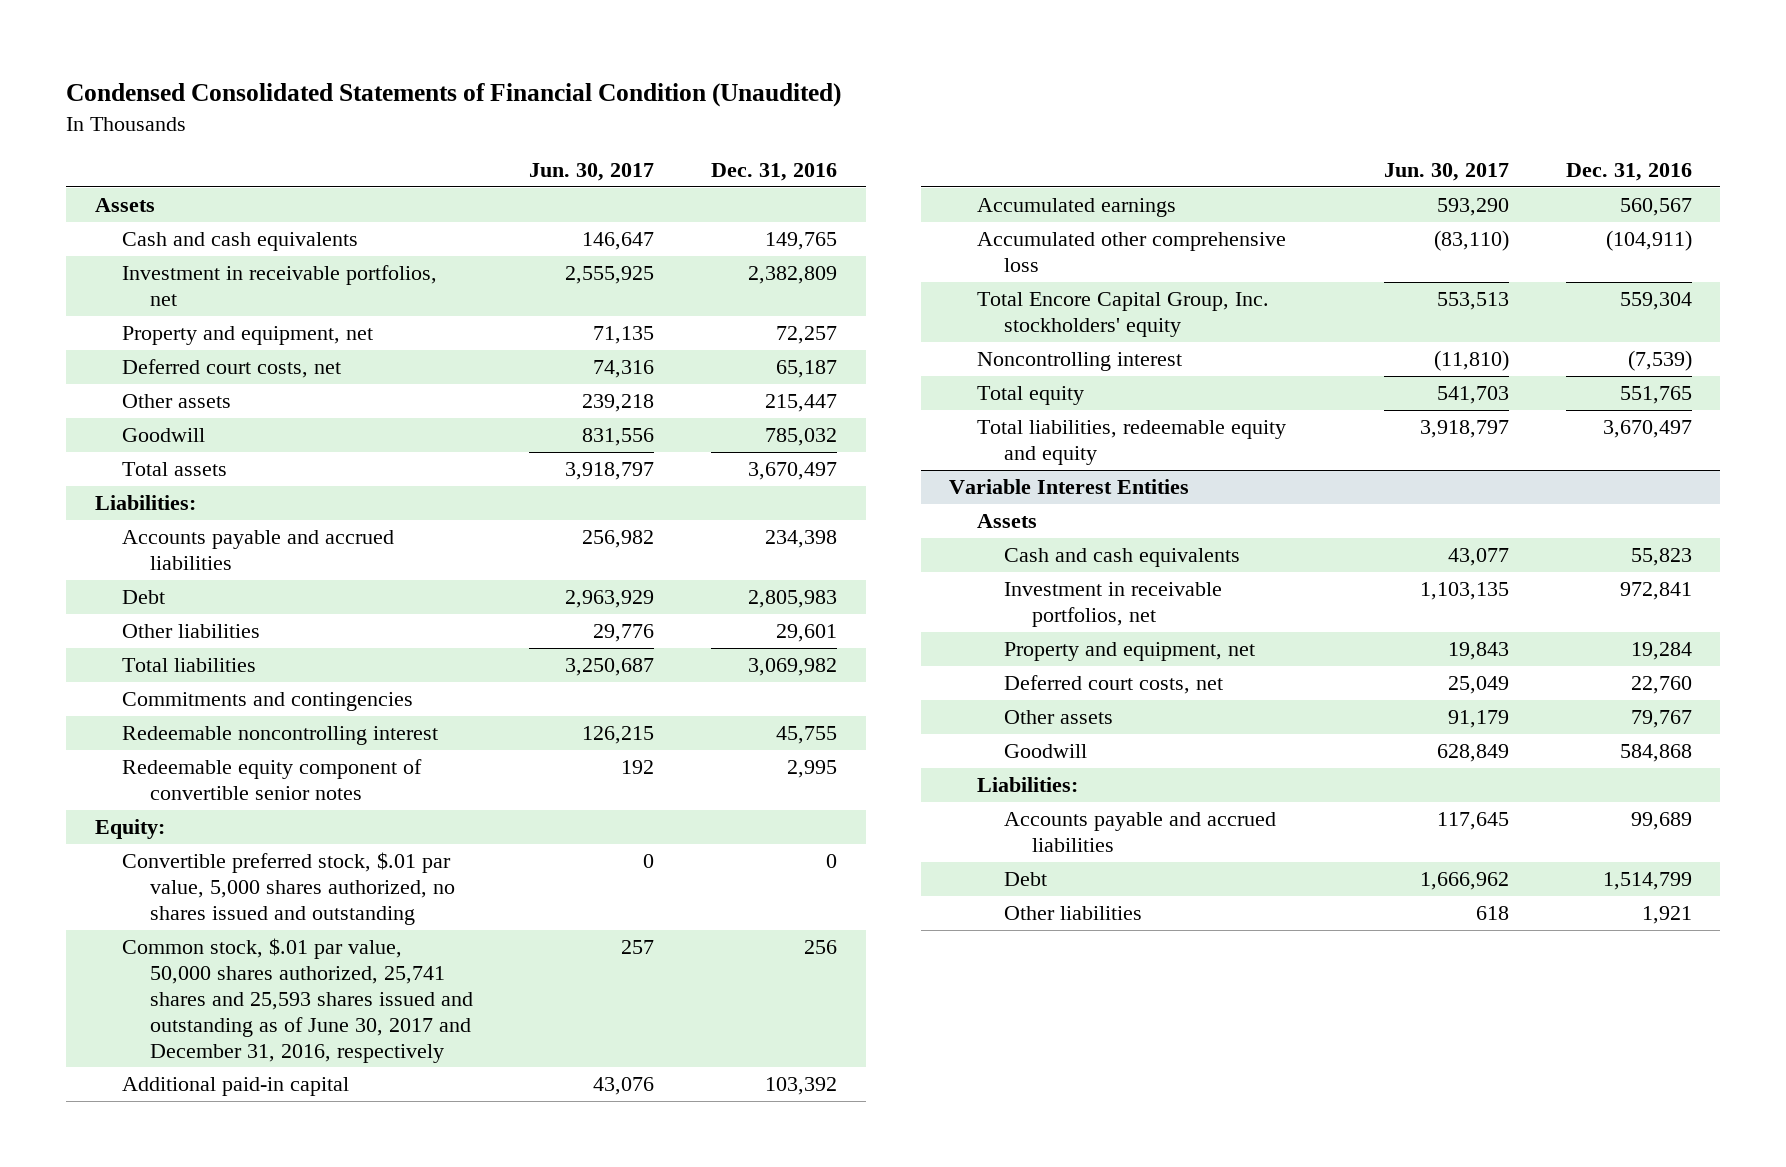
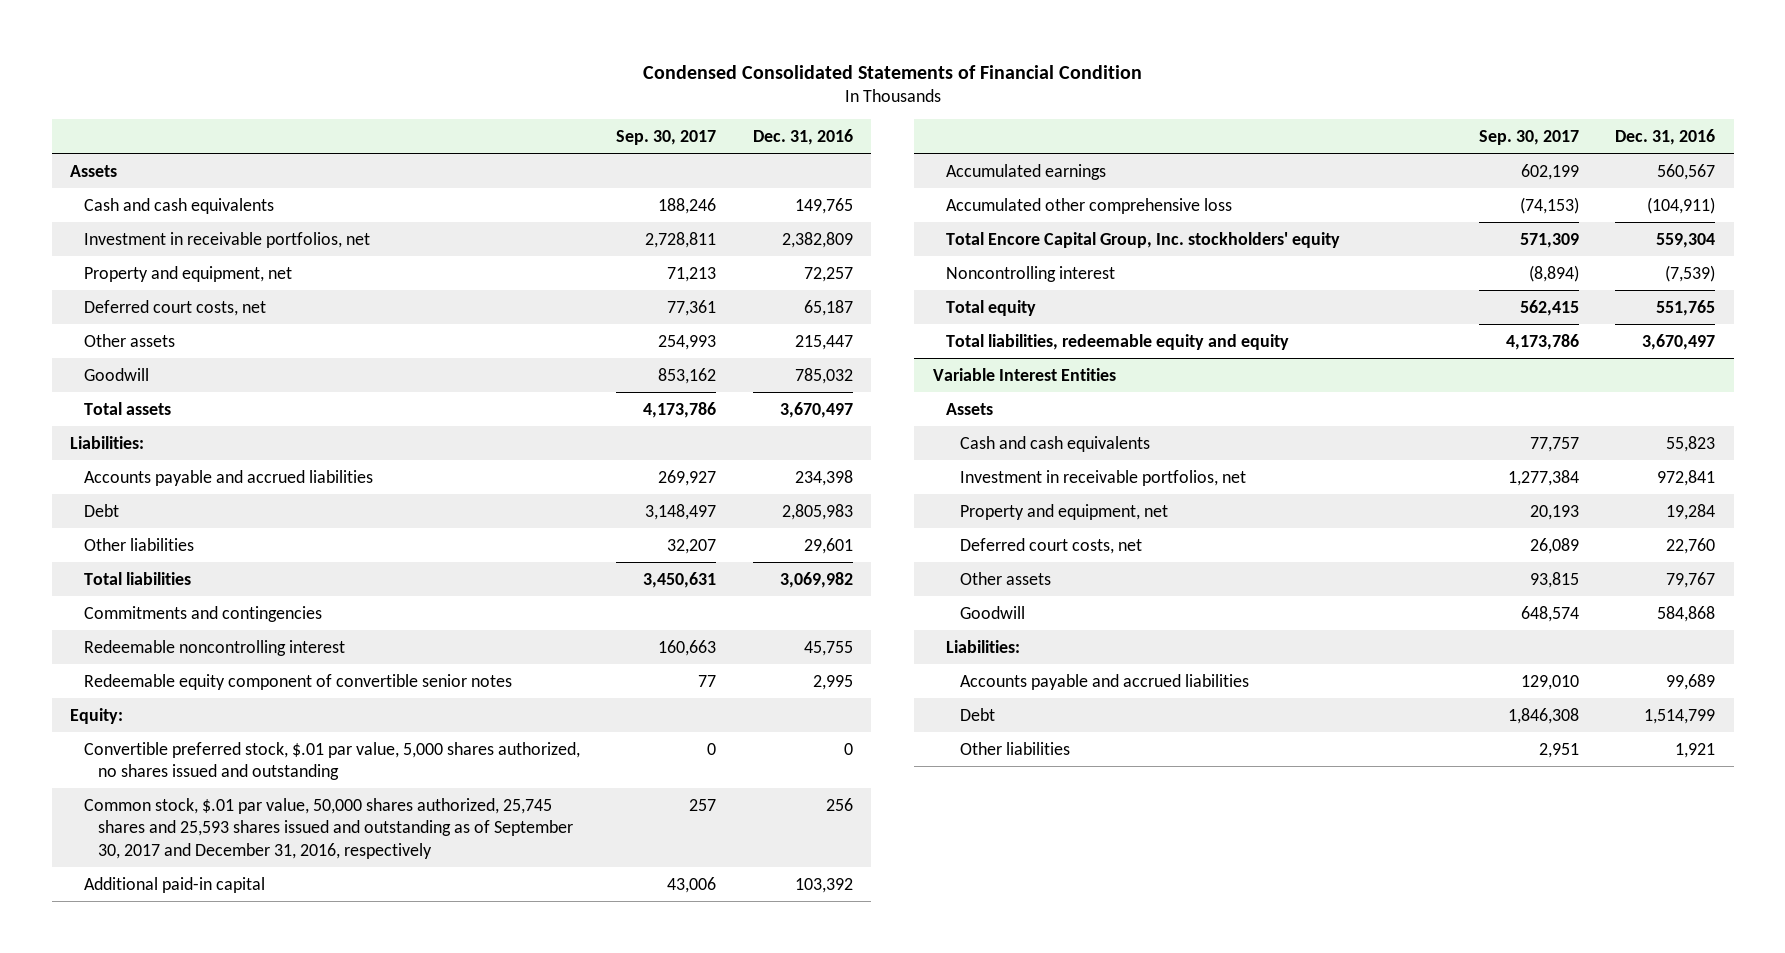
[66,82,842,107] Condensed Consolidated Statements of Financial Condition (Unaudited) -> [642,64,1142,79] Condensed Consolidated Statements of Financial Condition
[529,162,655,181] Jun. 30, 2017 -> none
none -> [616,130,717,146] Sep. 30, 2017
[122,938,473,1063] Common stock, $.01 par value, 50,000 shares authorized, 25,741 shares and 25,593 shares issued and outstanding as of June 30, 2017 and December 31, 2016, respectively -> [83,797,573,859] Common stock, $.01 par value, 50,000 shares authorized, 25,745 shares and 25,593 shares issued and outstanding as of September 30, 2017 and December 31, 2016, respectively

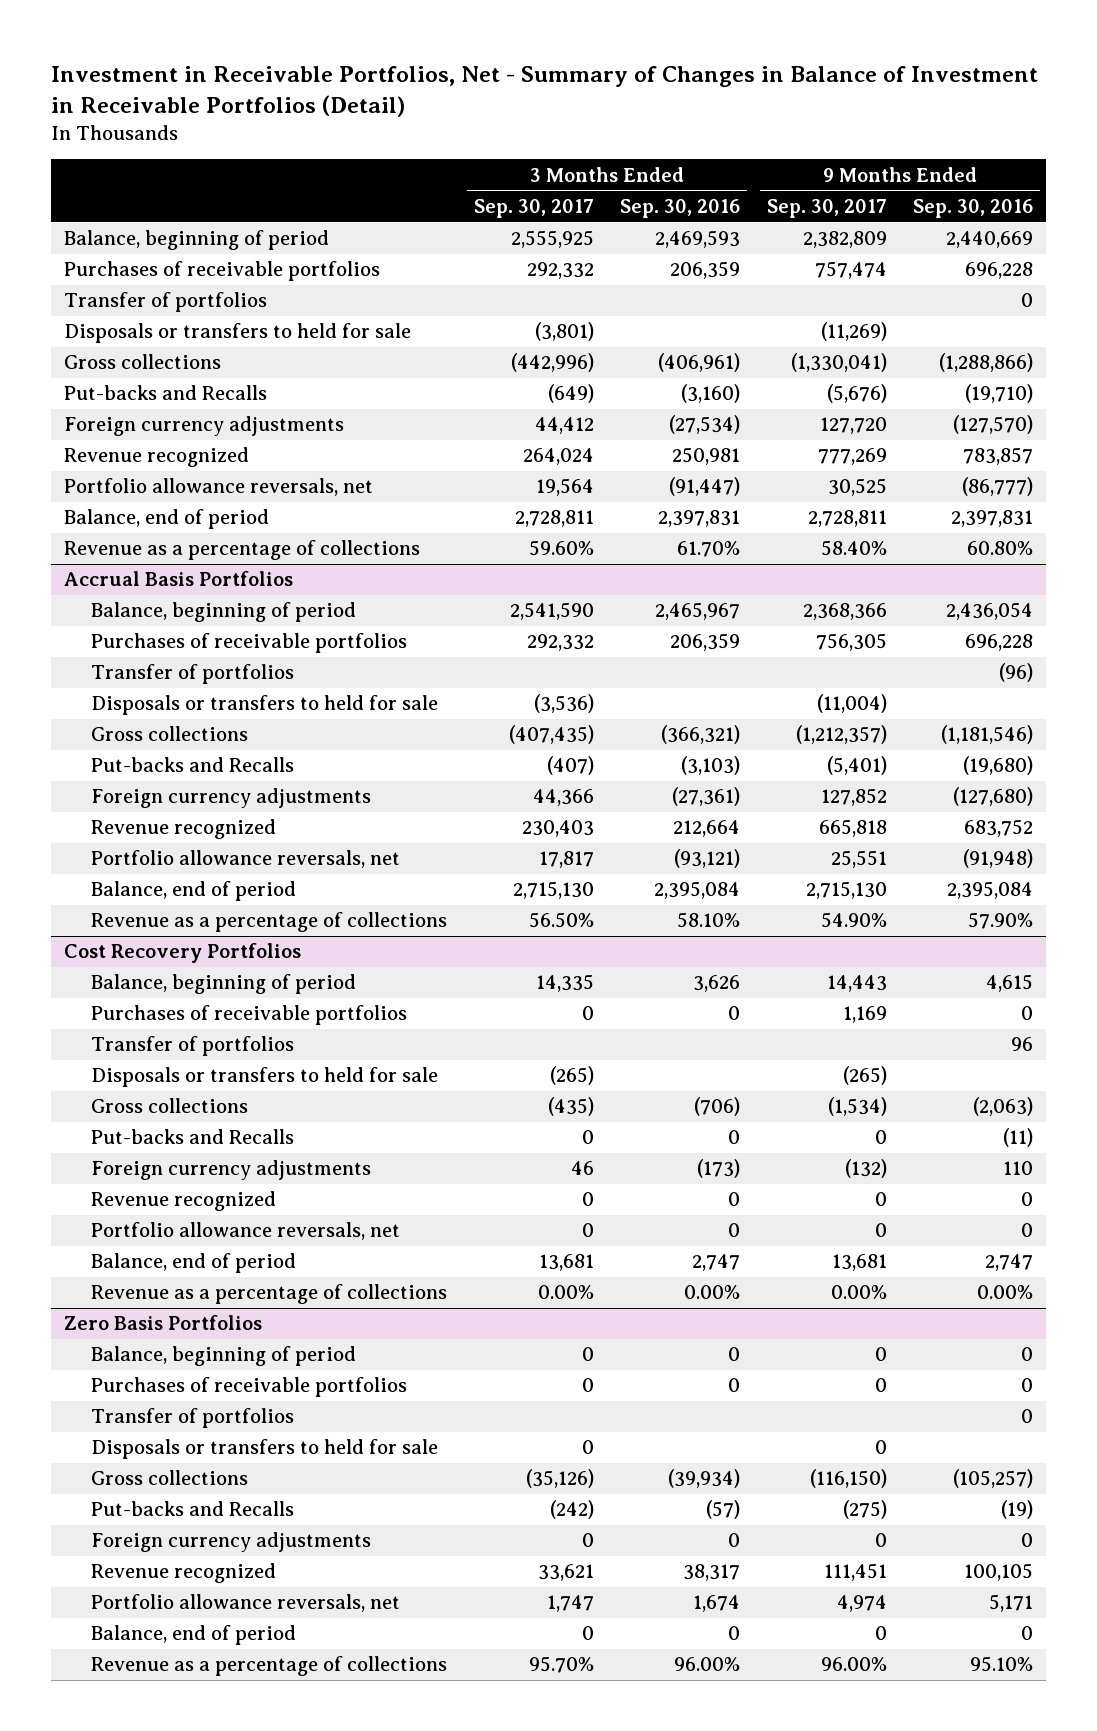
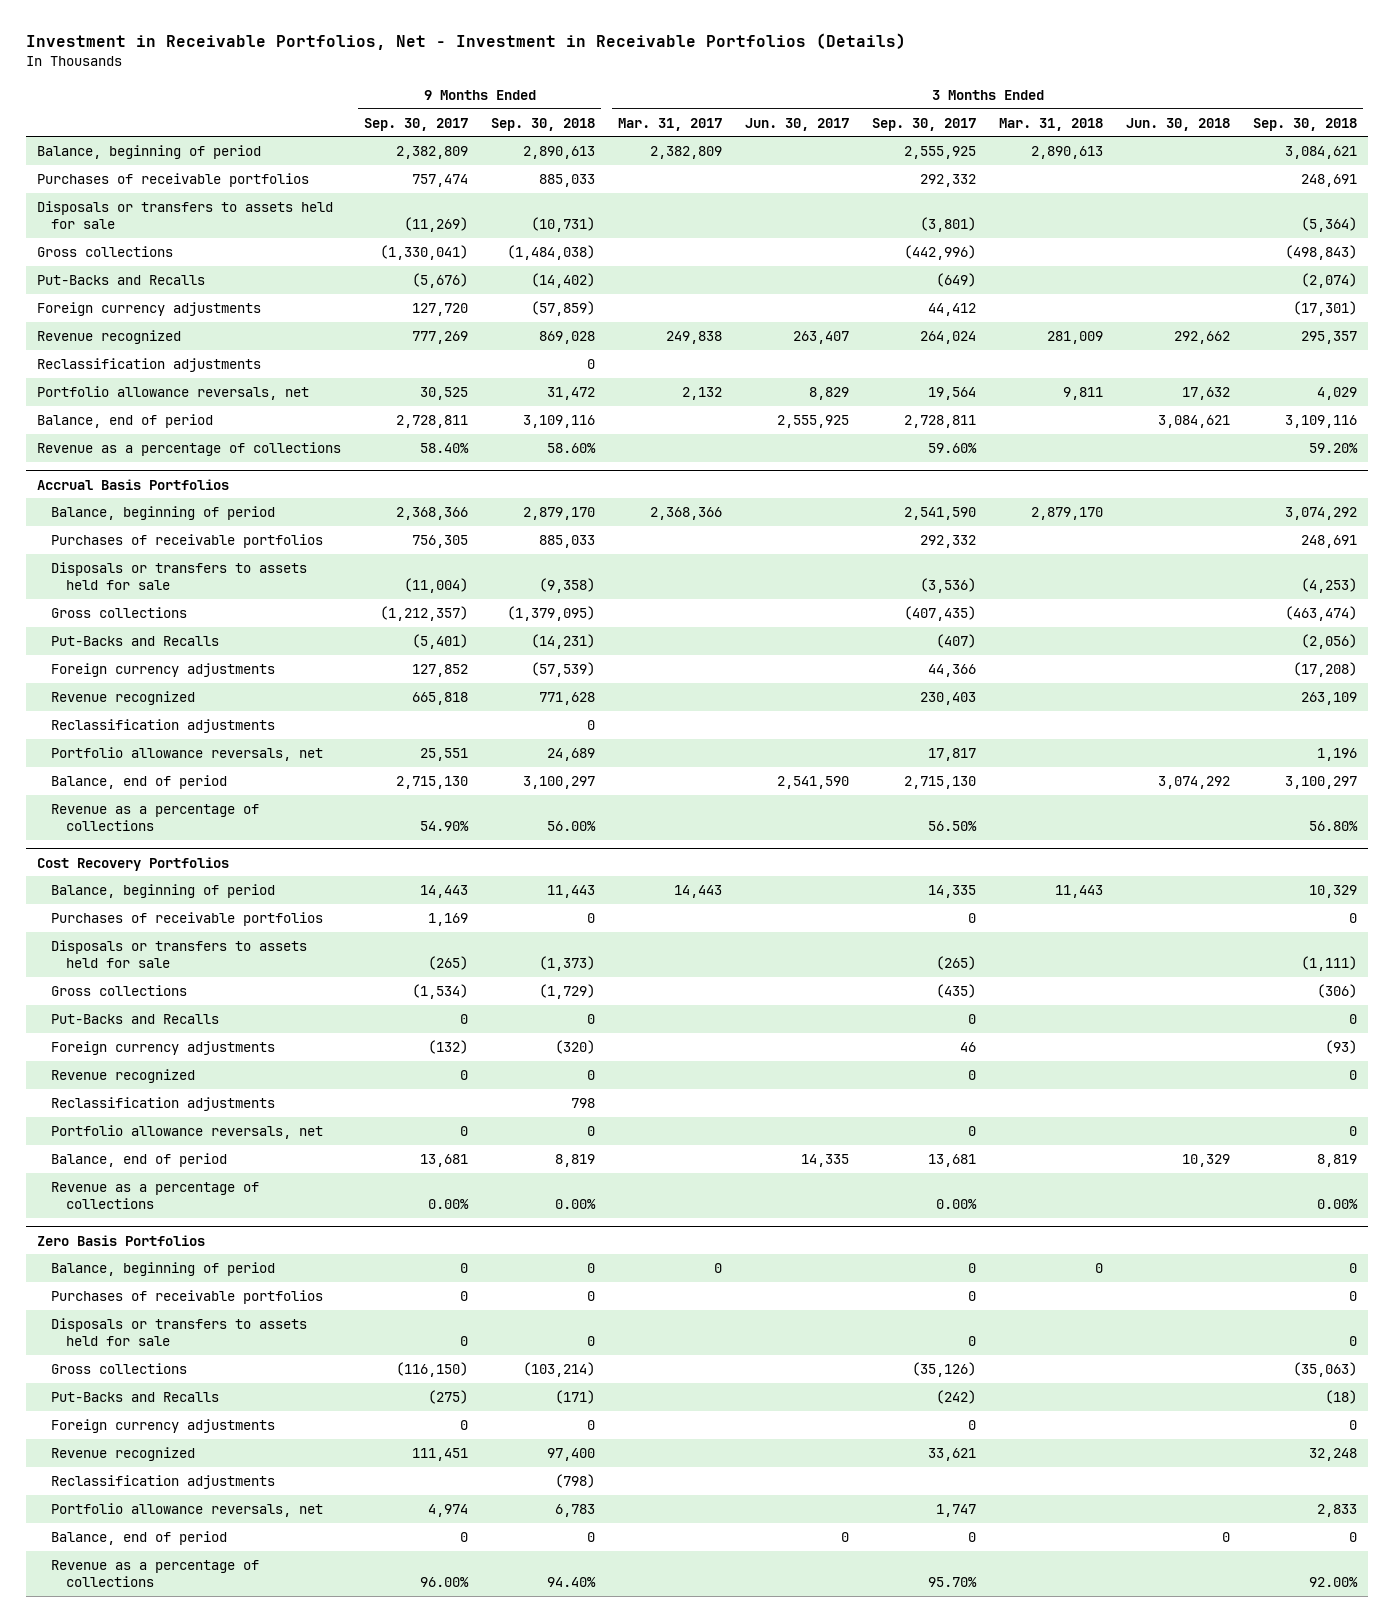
[50,65,1038,117] Investment in Receivable Portfolios, Net - Summary of Changes in Balance of Investment in Receivable Portfolios (Detail) -> [25,33,906,51] Investment in Receivable Portfolios, Net - Investment in Receivable Portfolios (Details)
[620,199,741,219] Sep. 30, 2016 -> none
[913,199,1034,219] Sep. 30, 2016 -> none
none -> [491,117,596,131] Sep. 30, 2018
none -> [618,117,723,131] Mar. 31, 2017
none -> [745,117,850,131] Jun. 30, 2017
none -> [999,117,1104,131] Mar. 31, 2018
none -> [1126,117,1231,131] Jun. 30, 2018
none -> [1253,117,1358,131] Sep. 30, 2018
[63,292,267,313] Transfer of portfolios -> none
[63,323,411,344] Disposals or transfers to held for sale -> [37,201,334,229] Disposals or transfers to assets held for sale
[63,385,267,401] Put-backs and Recalls -> [37,275,206,286] Put-Backs and Recalls
none -> [37,358,262,373] Reclassification adjustments
[91,664,295,685] Transfer of portfolios -> none
[91,695,439,716] Disposals or transfers to held for sale -> [51,562,308,590] Disposals or transfers to assets held for sale
[91,757,295,773] Put-backs and Recalls -> [51,636,220,647] Put-Backs and Recalls
none -> [51,719,276,734] Reclassification adjustments
[91,1036,295,1057] Transfer of portfolios -> none
[91,1067,439,1088] Disposals or transfers to held for sale -> [51,940,308,968] Disposals or transfers to assets held for sale
[91,1129,295,1145] Put-backs and Recalls -> [51,1014,220,1025] Put-Backs and Recalls
none -> [51,1097,276,1112] Reclassification adjustments
[91,1408,295,1429] Transfer of portfolios -> none
[91,1439,439,1460] Disposals or transfers to held for sale -> [51,1318,308,1346] Disposals or transfers to assets held for sale
[91,1501,295,1517] Put-backs and Recalls -> [51,1392,220,1403] Put-Backs and Recalls
none -> [51,1475,276,1490] Reclassification adjustments

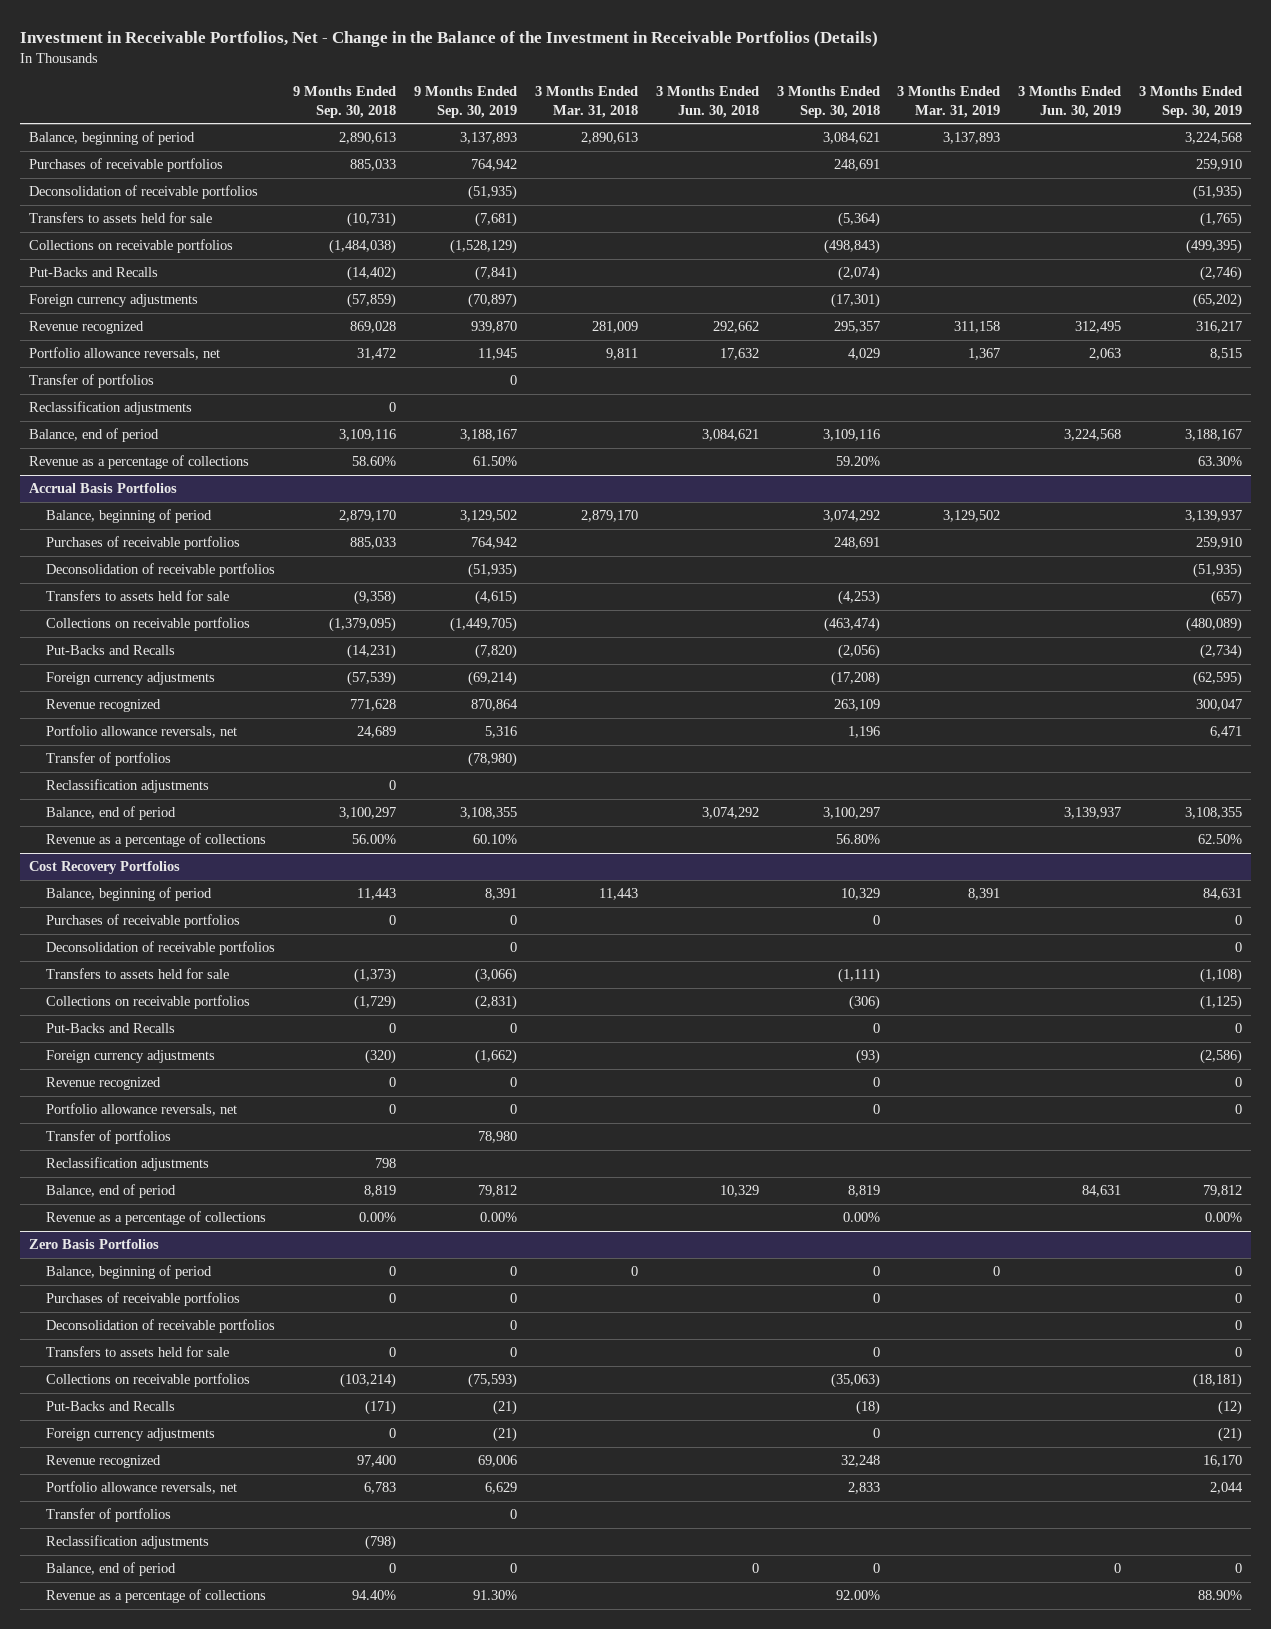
[25,33,906,51] Investment in Receivable Portfolios, Net - Investment in Receivable Portfolios (Details) -> [20,30,879,47] Investment in Receivable Portfolios, Net - Change in the Balance of the Investment in Receivable Portfolios (Details)
[364,117,469,131] Sep. 30, 2017 -> none
[618,117,723,131] Mar. 31, 2017 -> none
[745,117,850,131] Jun. 30, 2017 -> none
[872,117,977,131] Sep. 30, 2017 -> none
none -> [414,85,518,118] 9 Months Ended Sep. 30, 2019
none -> [897,85,1001,118] 3 Months Ended Mar. 31, 2019
none -> [1018,85,1122,118] 3 Months Ended Jun. 30, 2019
none -> [1139,85,1243,118] 3 Months Ended Sep. 30, 2019
none -> [29,185,259,200] Deconsolidation of receivable portfolios
[37,201,334,229] Disposals or transfers to assets held for sale -> [29,212,213,224] Transfers to assets held for sale
[37,246,174,258] Gross collections -> [29,239,234,254] Collections on receivable portfolios
none -> [29,374,155,389] Transfer of portfolios
[37,358,262,373] Reclassification adjustments -> [29,401,193,416] Reclassification adjustments
none -> [46,563,276,578] Deconsolidation of receivable portfolios
[51,562,308,590] Disposals or transfers to assets held for sale -> [46,590,230,602] Transfers to assets held for sale
[51,607,188,619] Gross collections -> [46,617,251,632] Collections on receivable portfolios
none -> [46,752,172,767] Transfer of portfolios
[51,719,276,734] Reclassification adjustments -> [46,779,210,794] Reclassification adjustments
none -> [46,941,276,956] Deconsolidation of receivable portfolios
[51,940,308,968] Disposals or transfers to assets held for sale -> [46,968,230,980] Transfers to assets held for sale
[51,985,188,997] Gross collections -> [46,995,251,1010] Collections on receivable portfolios
none -> [46,1130,172,1145] Transfer of portfolios
[51,1097,276,1112] Reclassification adjustments -> [46,1157,210,1172] Reclassification adjustments
none -> [46,1319,276,1334] Deconsolidation of receivable portfolios
[51,1318,308,1346] Disposals or transfers to assets held for sale -> [46,1346,230,1358] Transfers to assets held for sale
[51,1363,188,1375] Gross collections -> [46,1373,251,1388] Collections on receivable portfolios
none -> [46,1508,172,1523] Transfer of portfolios
[51,1475,276,1490] Reclassification adjustments -> [46,1535,210,1550] Reclassification adjustments

